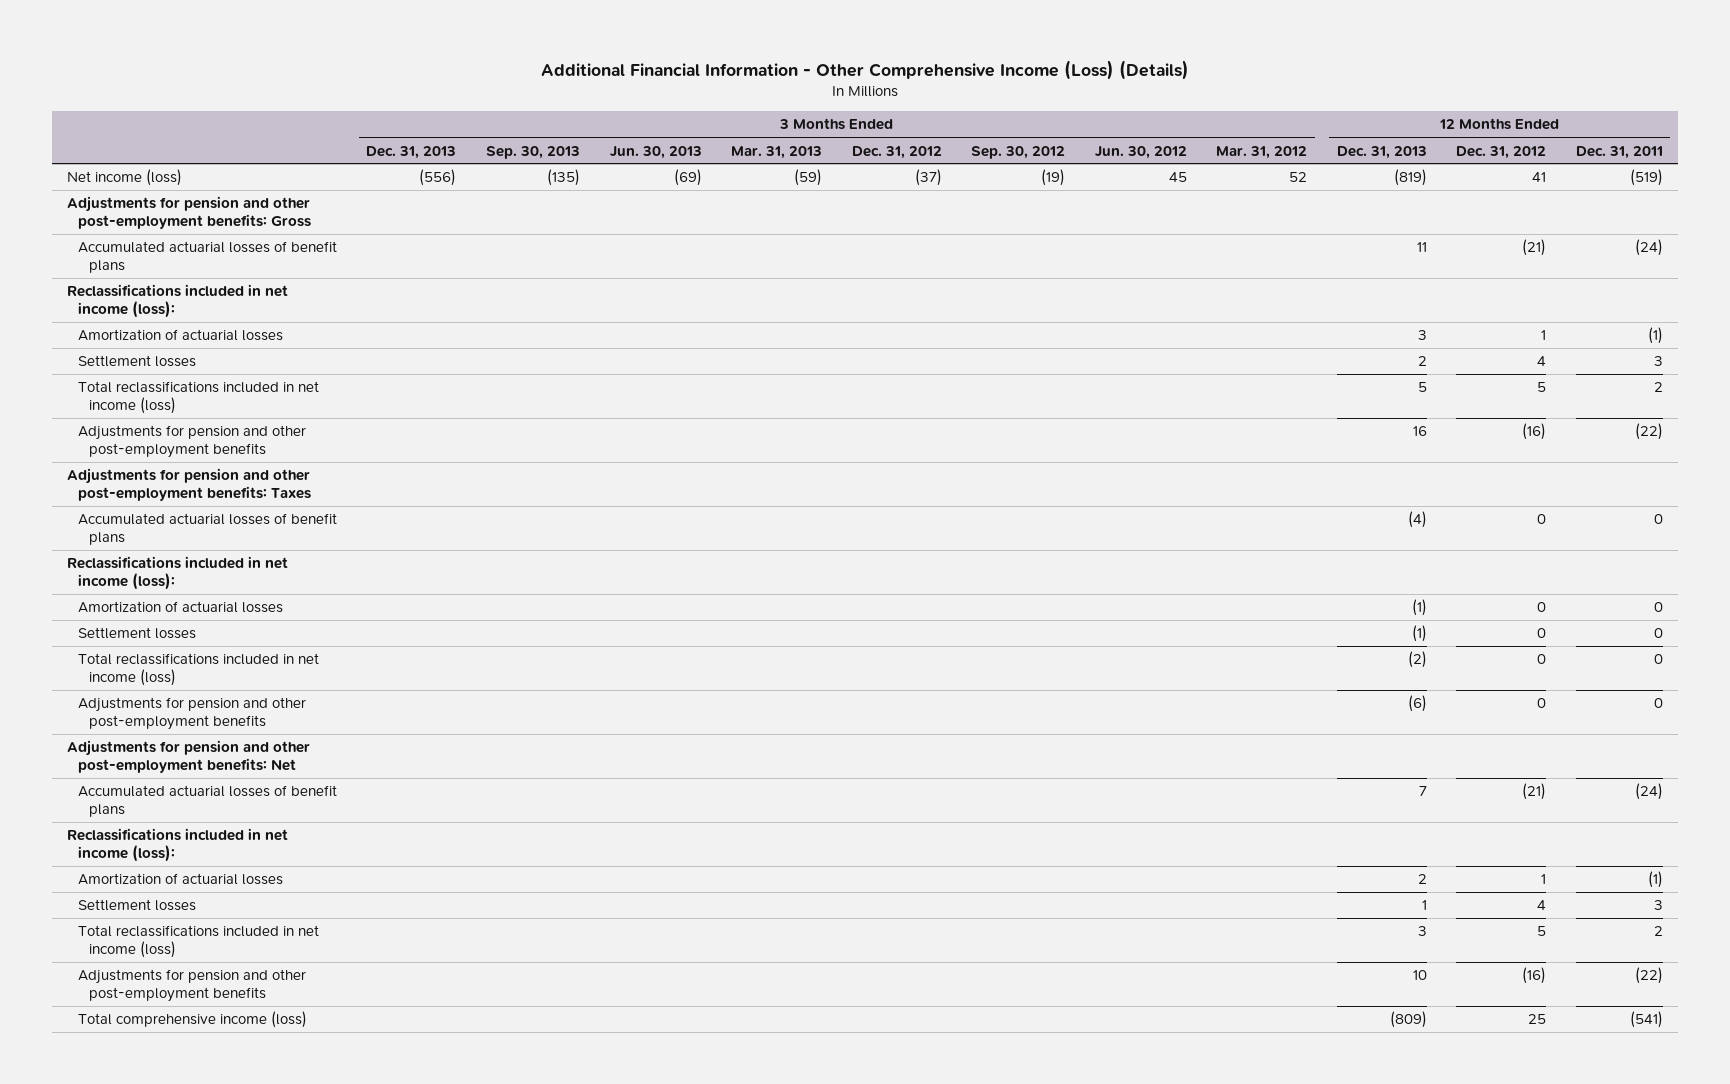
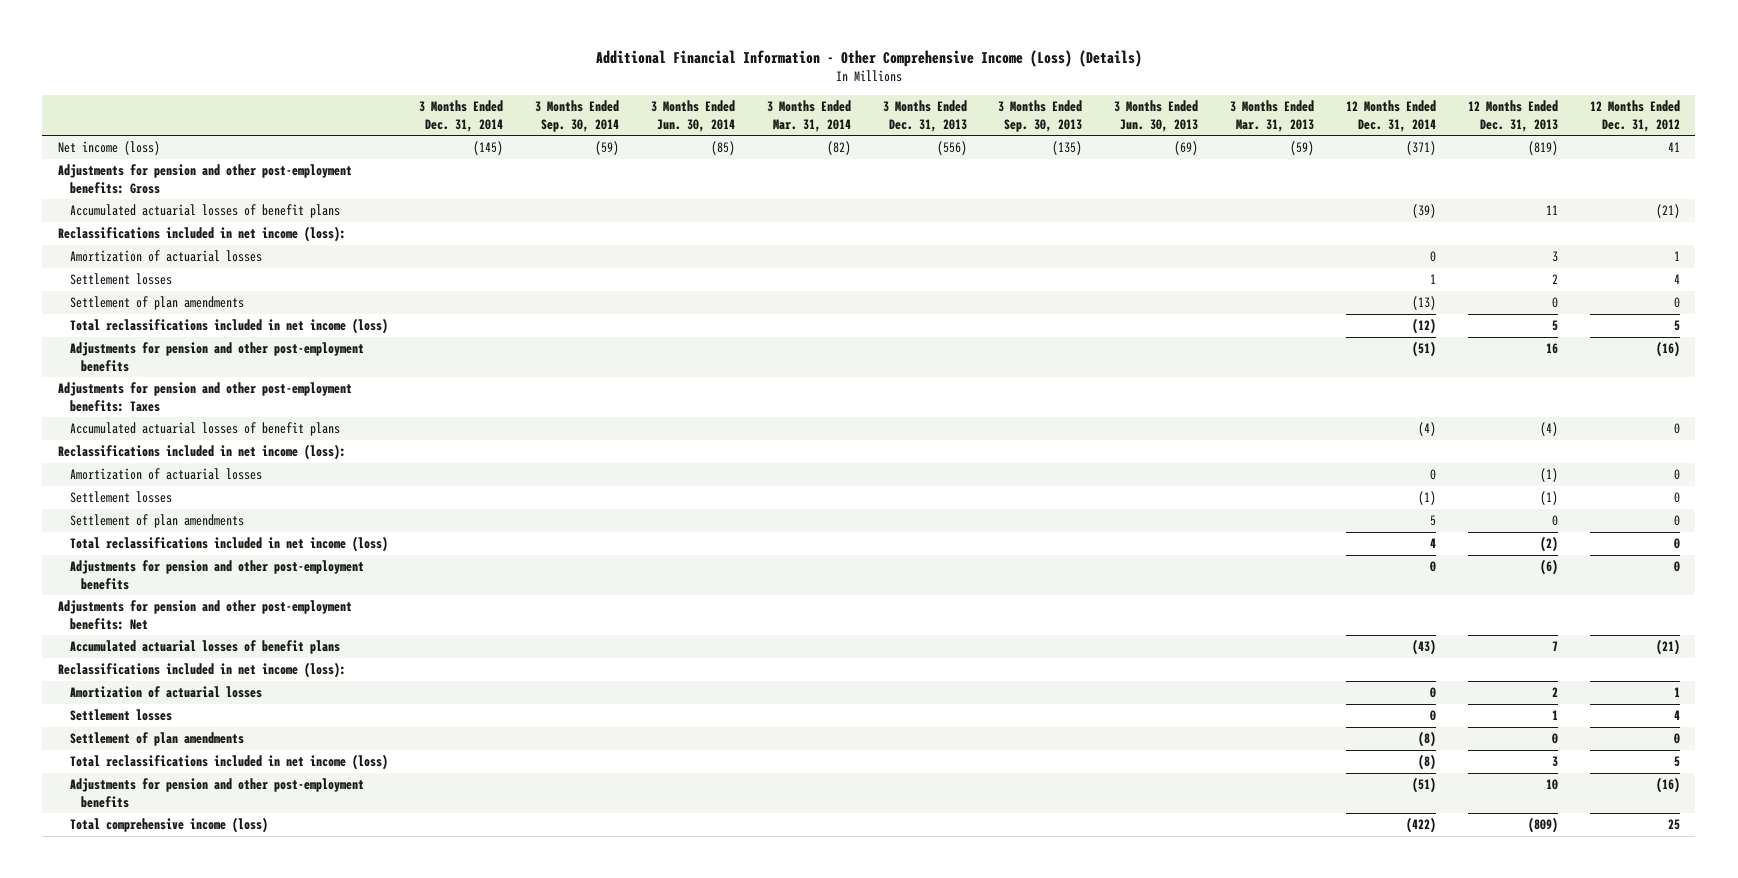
[851,145,942,159] Dec. 31, 2012 -> none
[971,145,1066,159] Sep. 30, 2012 -> none
[1094,145,1187,159] Jun. 30, 2012 -> none
[1216,145,1308,159] Mar. 31, 2012 -> none
[1575,145,1663,159] Dec. 31, 2011 -> none
none -> [419,100,504,132] 3 Months Ended Dec. 31, 2014
none -> [535,100,620,132] 3 Months Ended Sep. 30, 2014
none -> [651,100,736,132] 3 Months Ended Jun. 30, 2014
none -> [766,100,851,132] 3 Months Ended Mar. 31, 2014
none -> [1345,100,1436,132] 12 Months Ended Dec. 31, 2014
none -> [69,296,244,311] Settlement of plan amendments
none -> [69,514,244,529] Settlement of plan amendments
none -> [69,732,244,747] Settlement of plan amendments

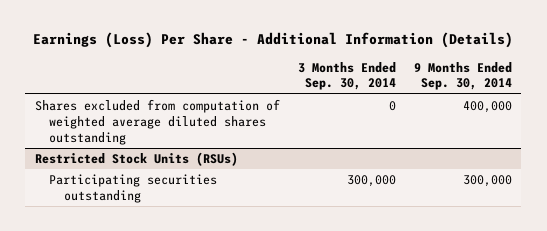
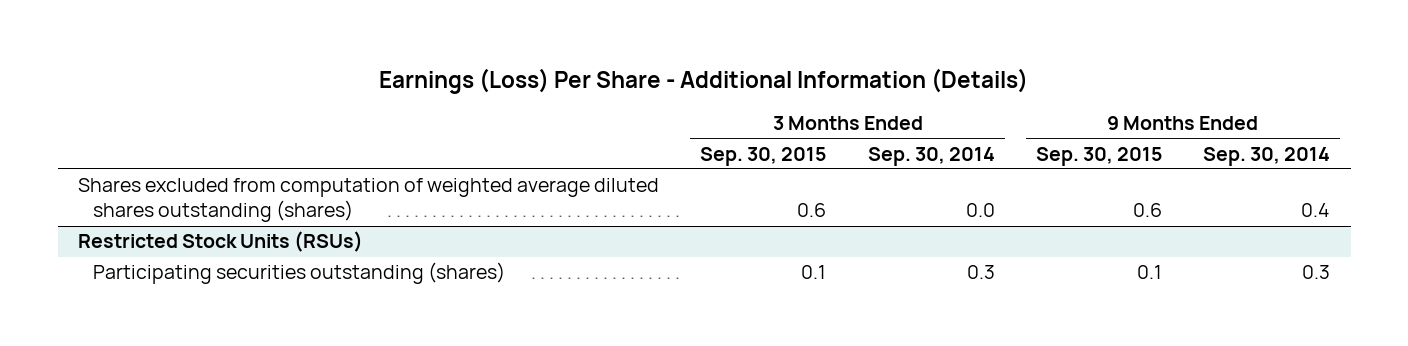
none -> [700,146,827,166] Sep. 30, 2015
none -> [1035,146,1162,166] Sep. 30, 2015
[34,98,280,145] Shares excluded from computation of weighted average diluted shares outstanding -> [78,178,660,223] Shares excluded from computation of weighted average diluted shares outstanding (shares)
[388,100,396,111] 0 -> [965,203,995,218] 0.0
[463,100,513,113] 400,000 -> [1300,203,1330,218] 0.4
[49,173,218,203] Participating securities outstanding -> [93,262,506,285] Participating securities outstanding (shares)
[346,174,396,187] 300,000 -> [966,265,995,280] 0.3
[463,174,513,187] 300,000 -> [1301,265,1330,280] 0.3

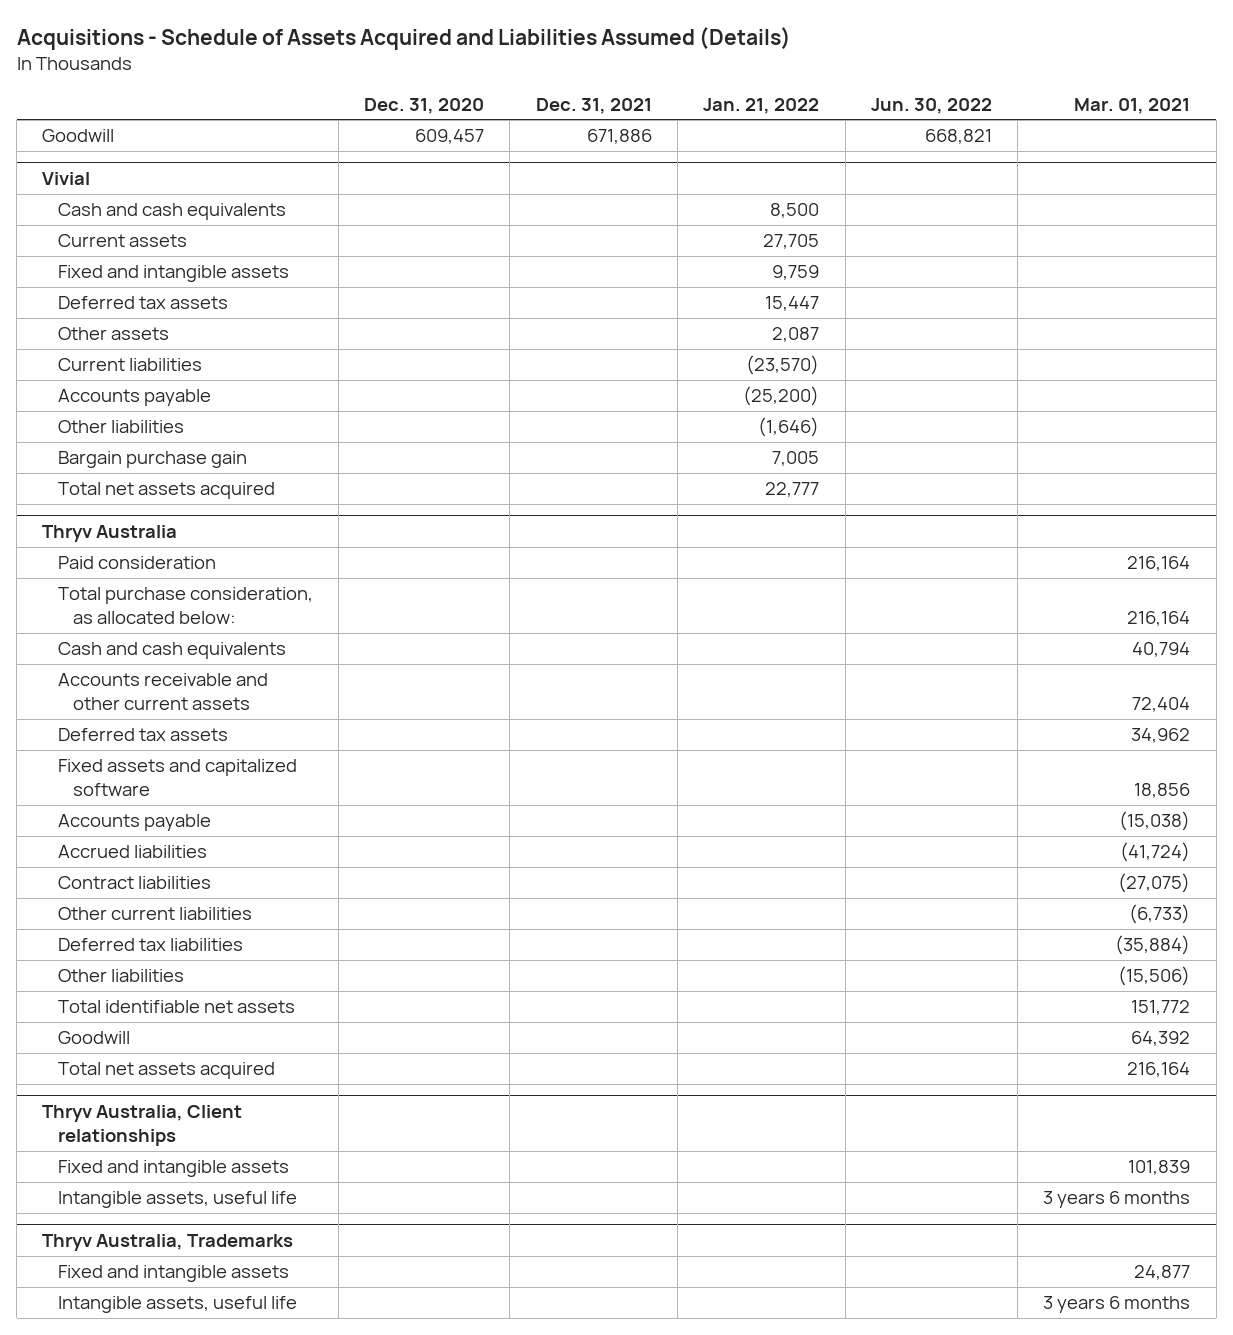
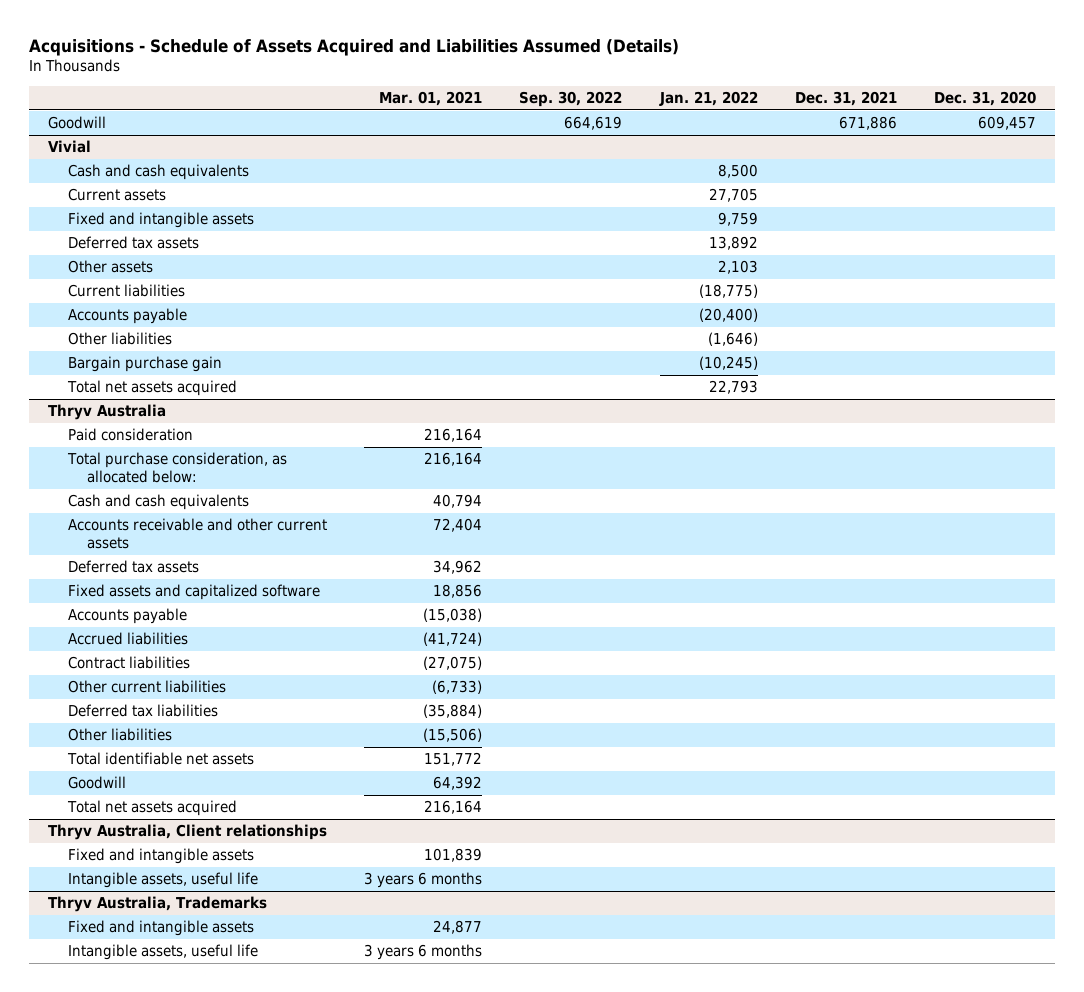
[870,97,992,114] Jun. 30, 2022 -> none
none -> [519,91,623,108] Sep. 30, 2022
[765,296,820,312] 15,447 -> [708,236,758,251] 13,892
[772,327,820,343] 2,087 -> [717,260,758,275] 2,103
[746,355,820,376] (23,570) -> [698,284,758,299] (18,775)
[743,386,820,407] (25,200) -> [698,308,758,323] (20,400)
[772,451,820,467] 7,005 -> [698,356,758,371] (10,245)
[765,482,820,498] 22,777 -> [708,380,758,395] 22,793

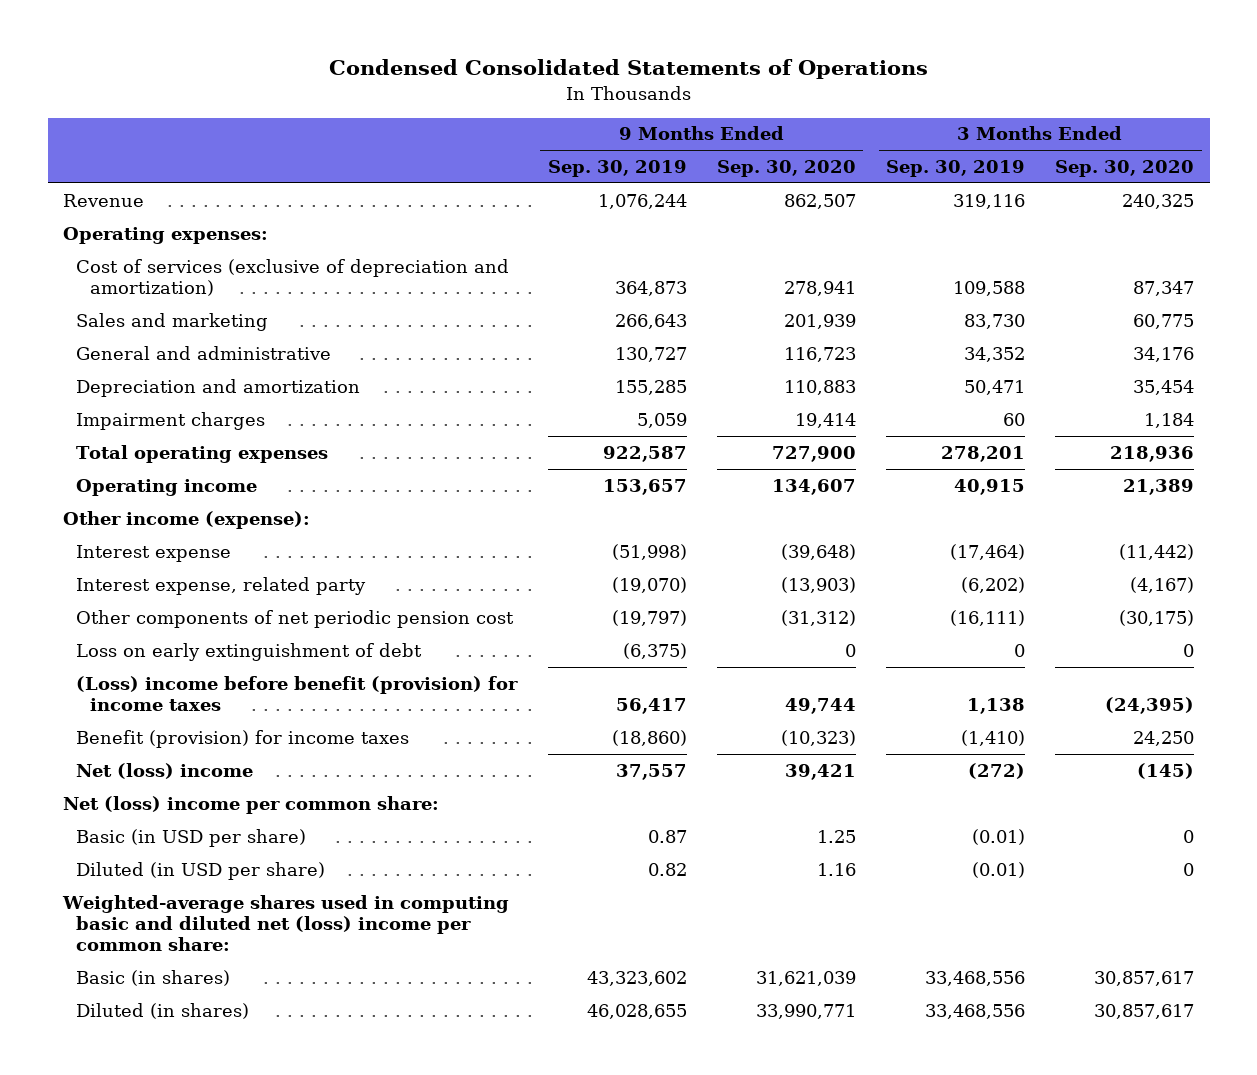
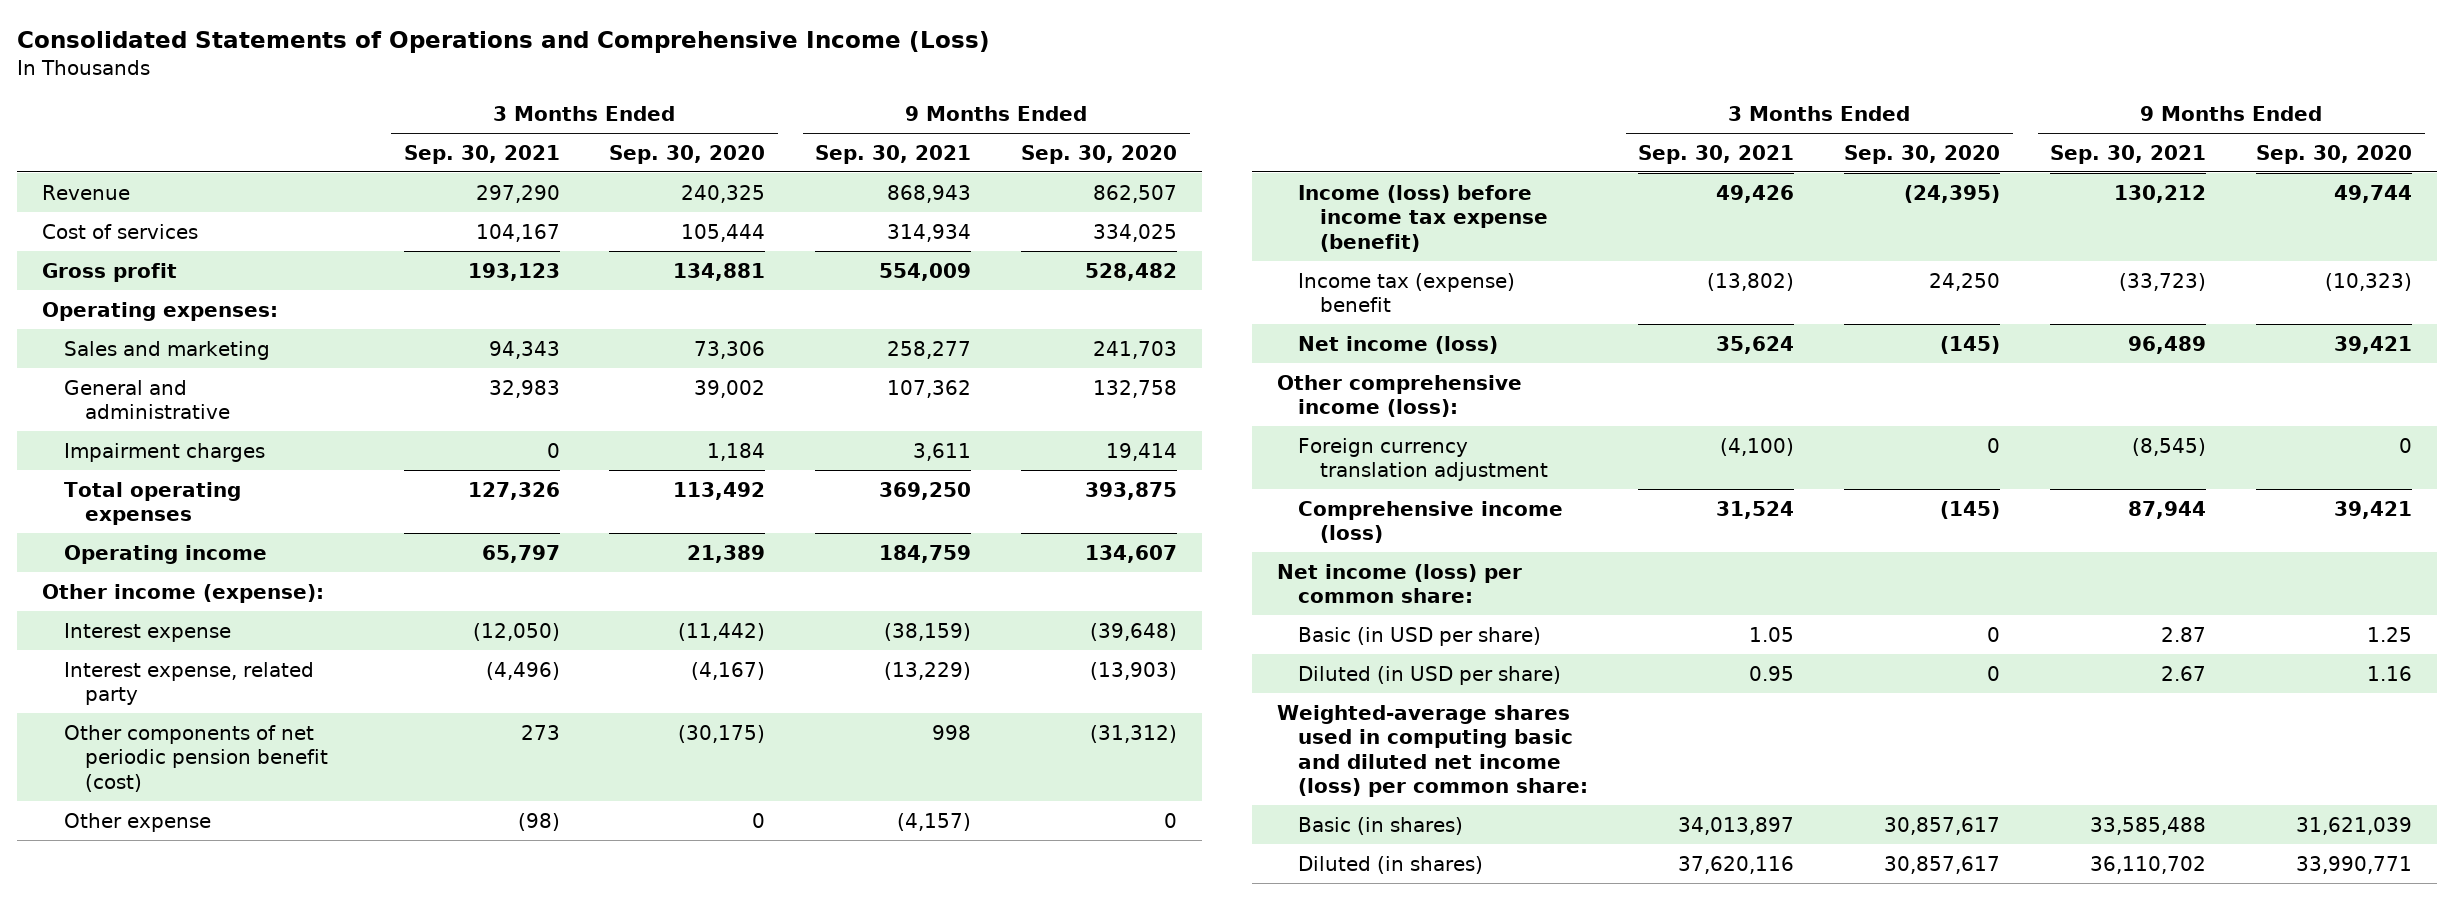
[328,59,928,80] Condensed Consolidated Statements of Operations -> [17,31,991,54] Consolidated Statements of Operations and Comprehensive Income (Loss)
[547,159,687,177] Sep. 30, 2019 -> none
[886,159,1026,177] Sep. 30, 2019 -> none
none -> [403,144,560,164] Sep. 30, 2021
none -> [815,144,972,164] Sep. 30, 2021
none -> [42,223,199,239] Cost of services
none -> [42,262,178,282] Gross profit
[76,258,510,296] Cost of services (exclusive of depreciation and amortization) -> none
[76,378,361,397] Depreciation and amortization -> none
[783,313,856,329] 201,939 -> [1093,340,1178,359] 241,703
[1133,313,1195,329] 60,775 -> [694,340,766,359] 73,306
[783,346,856,362] 116,723 -> [1093,379,1178,398] 132,758
[1133,346,1195,362] 34,176 -> [694,379,766,398] 39,002
[771,445,856,462] 727,900 -> [1085,481,1178,500] 393,875
[1110,445,1195,462] 218,936 -> [673,481,766,500] 113,492
[76,642,423,661] Loss on early extinguishment of debt -> none
[76,609,515,628] Other components of net periodic pension cost -> [63,724,328,792] Other components of net periodic pension benefit (cost)
none -> [63,812,211,832] Other expense
[76,675,519,711] (Loss) income before benefit (provision) for income taxes -> [1298,184,1548,252] Income (loss) before income tax expense (benefit)
[76,729,410,748] Benefit (provision) for income taxes -> [1298,272,1516,313] Income tax (expense) benefit
[76,762,254,779] Net (loss) income -> [1298,335,1499,354] Net income (loss)
none -> [1277,374,1523,418] Other comprehensive income (loss):
none -> [1298,437,1548,482] Foreign currency translation adjustment
none -> [1298,500,1564,544] Comprehensive income (loss)
[62,795,439,814] Net (loss) income per common share: -> [1277,563,1523,604] Net income (loss) per common share:
[61,894,509,951] Weighted-average shares used in computing basic and diluted net (loss) income per common share: -> [1277,704,1589,798] Weighted-average shares used in computing basic and diluted net income (loss) per common share:

